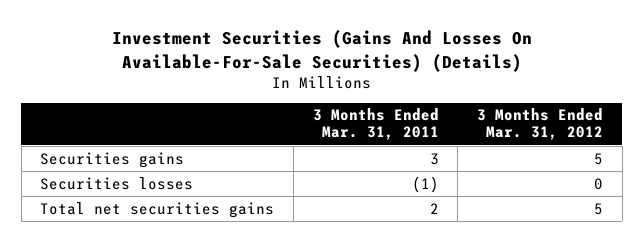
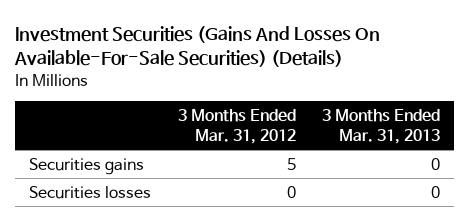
[312,108,439,141] 3 Months Ended Mar. 31, 2011 -> none
none -> [322,109,441,144] 3 Months Ended Mar. 31, 2013
[40,201,275,218] Total net securities gains -> none

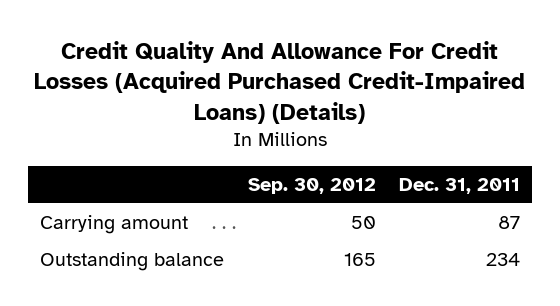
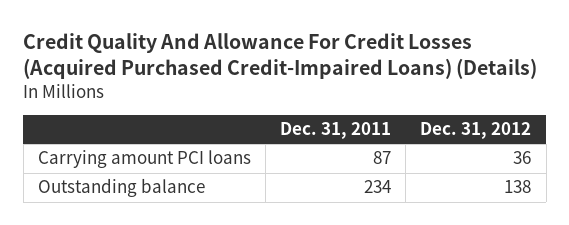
[247,178,376,195] Sep. 30, 2012 -> none
none -> [420,122,532,140] Dec. 31, 2012
[40,214,189,234] Carrying amount -> [37,150,251,169] Carrying amount PCI loans

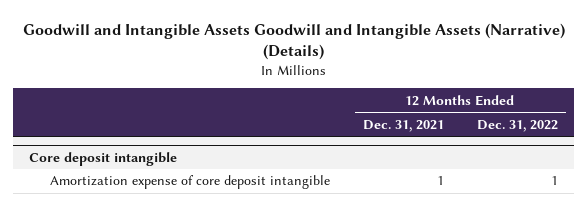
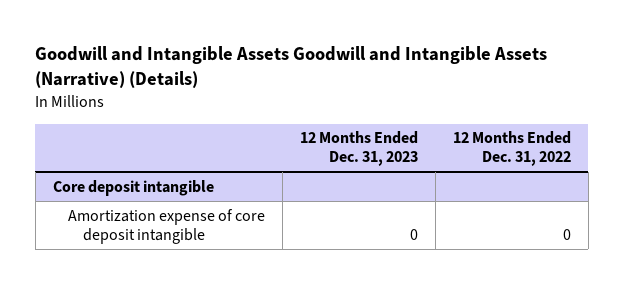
[362,119,444,132] Dec. 31, 2021 -> none
none -> [299,131,418,167] 12 Months Ended Dec. 31, 2023
[550,176,558,186] 1 -> [562,228,571,240] 0

